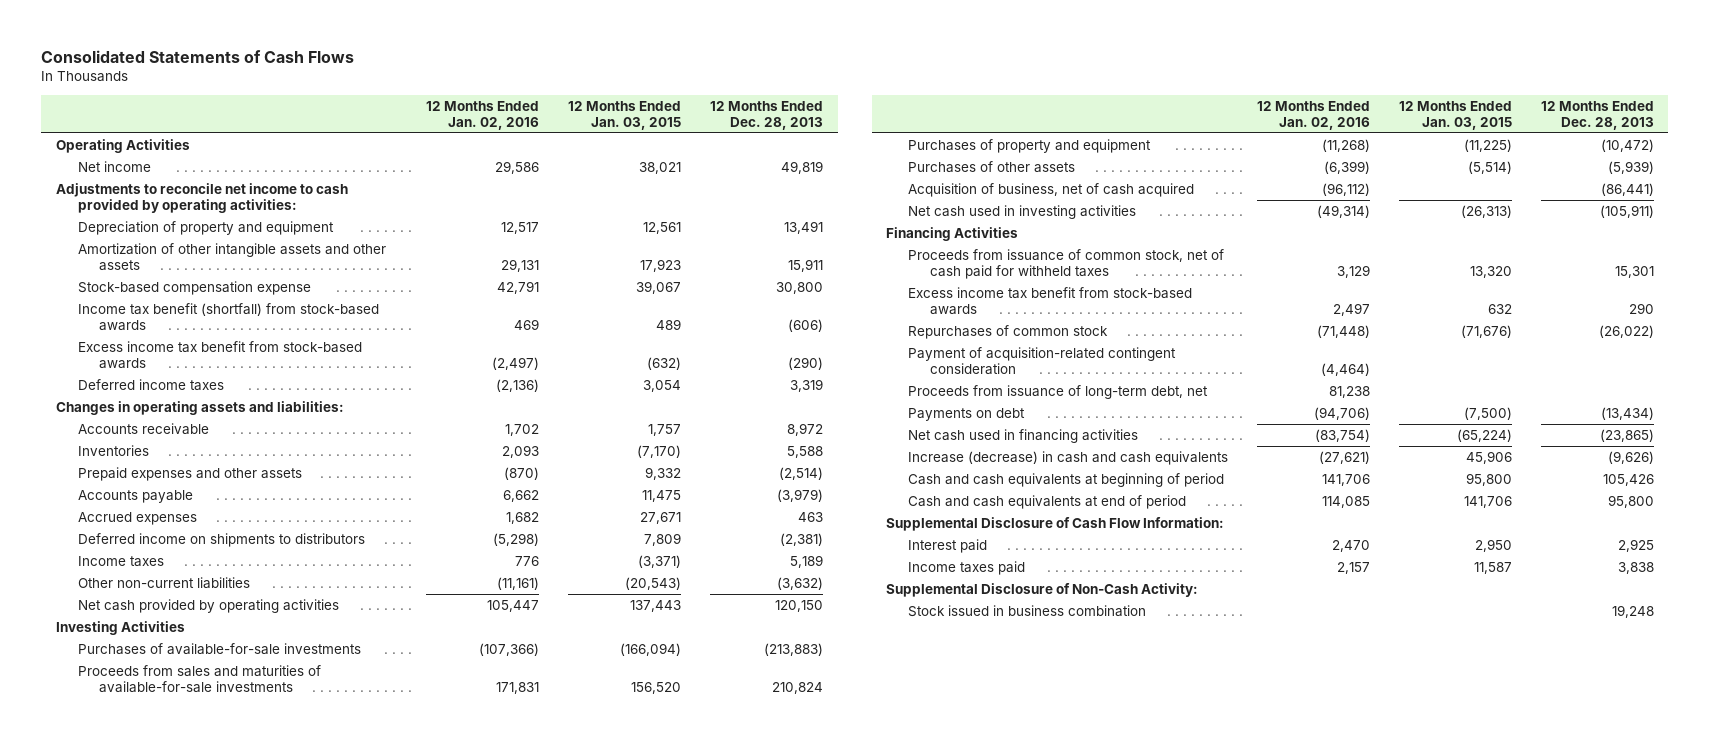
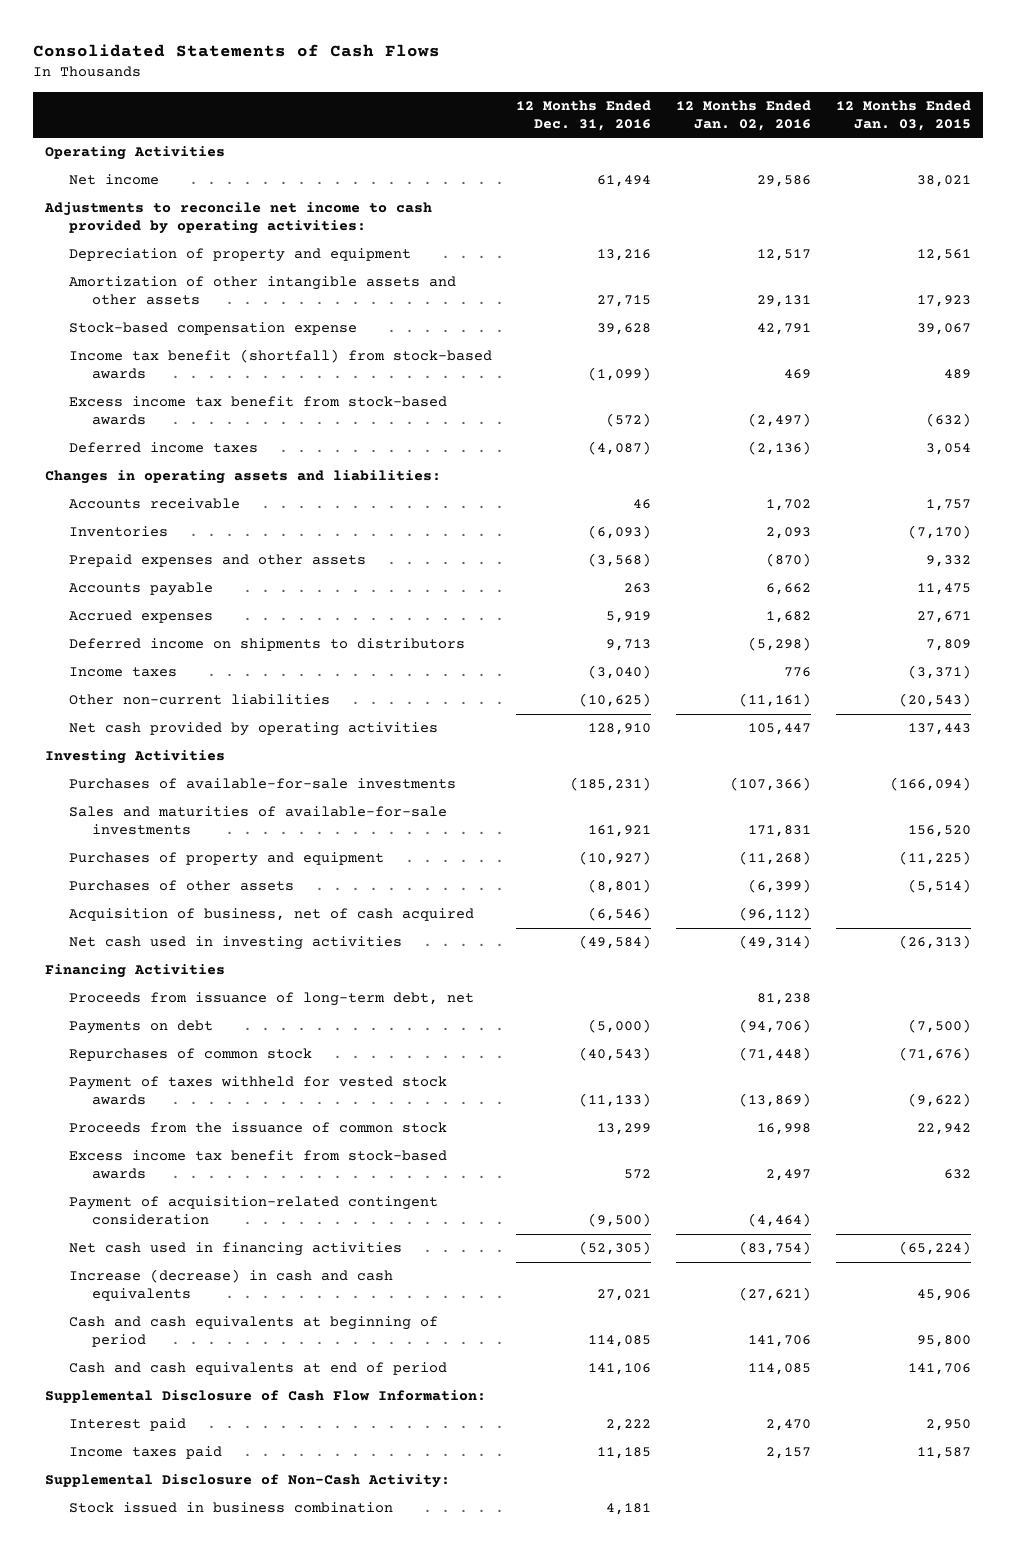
[710,100,824,131] 12 Months Ended Dec. 28, 2013 -> none
none -> [516,99,652,131] 12 Months Ended Dec. 31, 2016
[77,664,321,694] Proceeds from sales and maturities of available-for-sale investments -> [68,806,447,836] Sales and maturities of available-for-sale investments
[908,248,1225,280] Proceeds from issuance of common stock, net of cash paid for withheld taxes -> none
[908,324,1109,339] Repurchases of common stock -> [68,1048,312,1062] Repurchases of common stock
none -> [68,1076,447,1106] Payment of taxes withheld for vested stock awards
none -> [68,1122,447,1134] Proceeds from the issuance of common stock
[908,286,1193,316] Excess income tax benefit from stock-based awards -> [68,1150,447,1180] Excess income tax benefit from stock-based awards
[908,346,1177,376] Payment of acquisition-related contingent consideration -> [68,1196,438,1226] Payment of acquisition-related contingent consideration

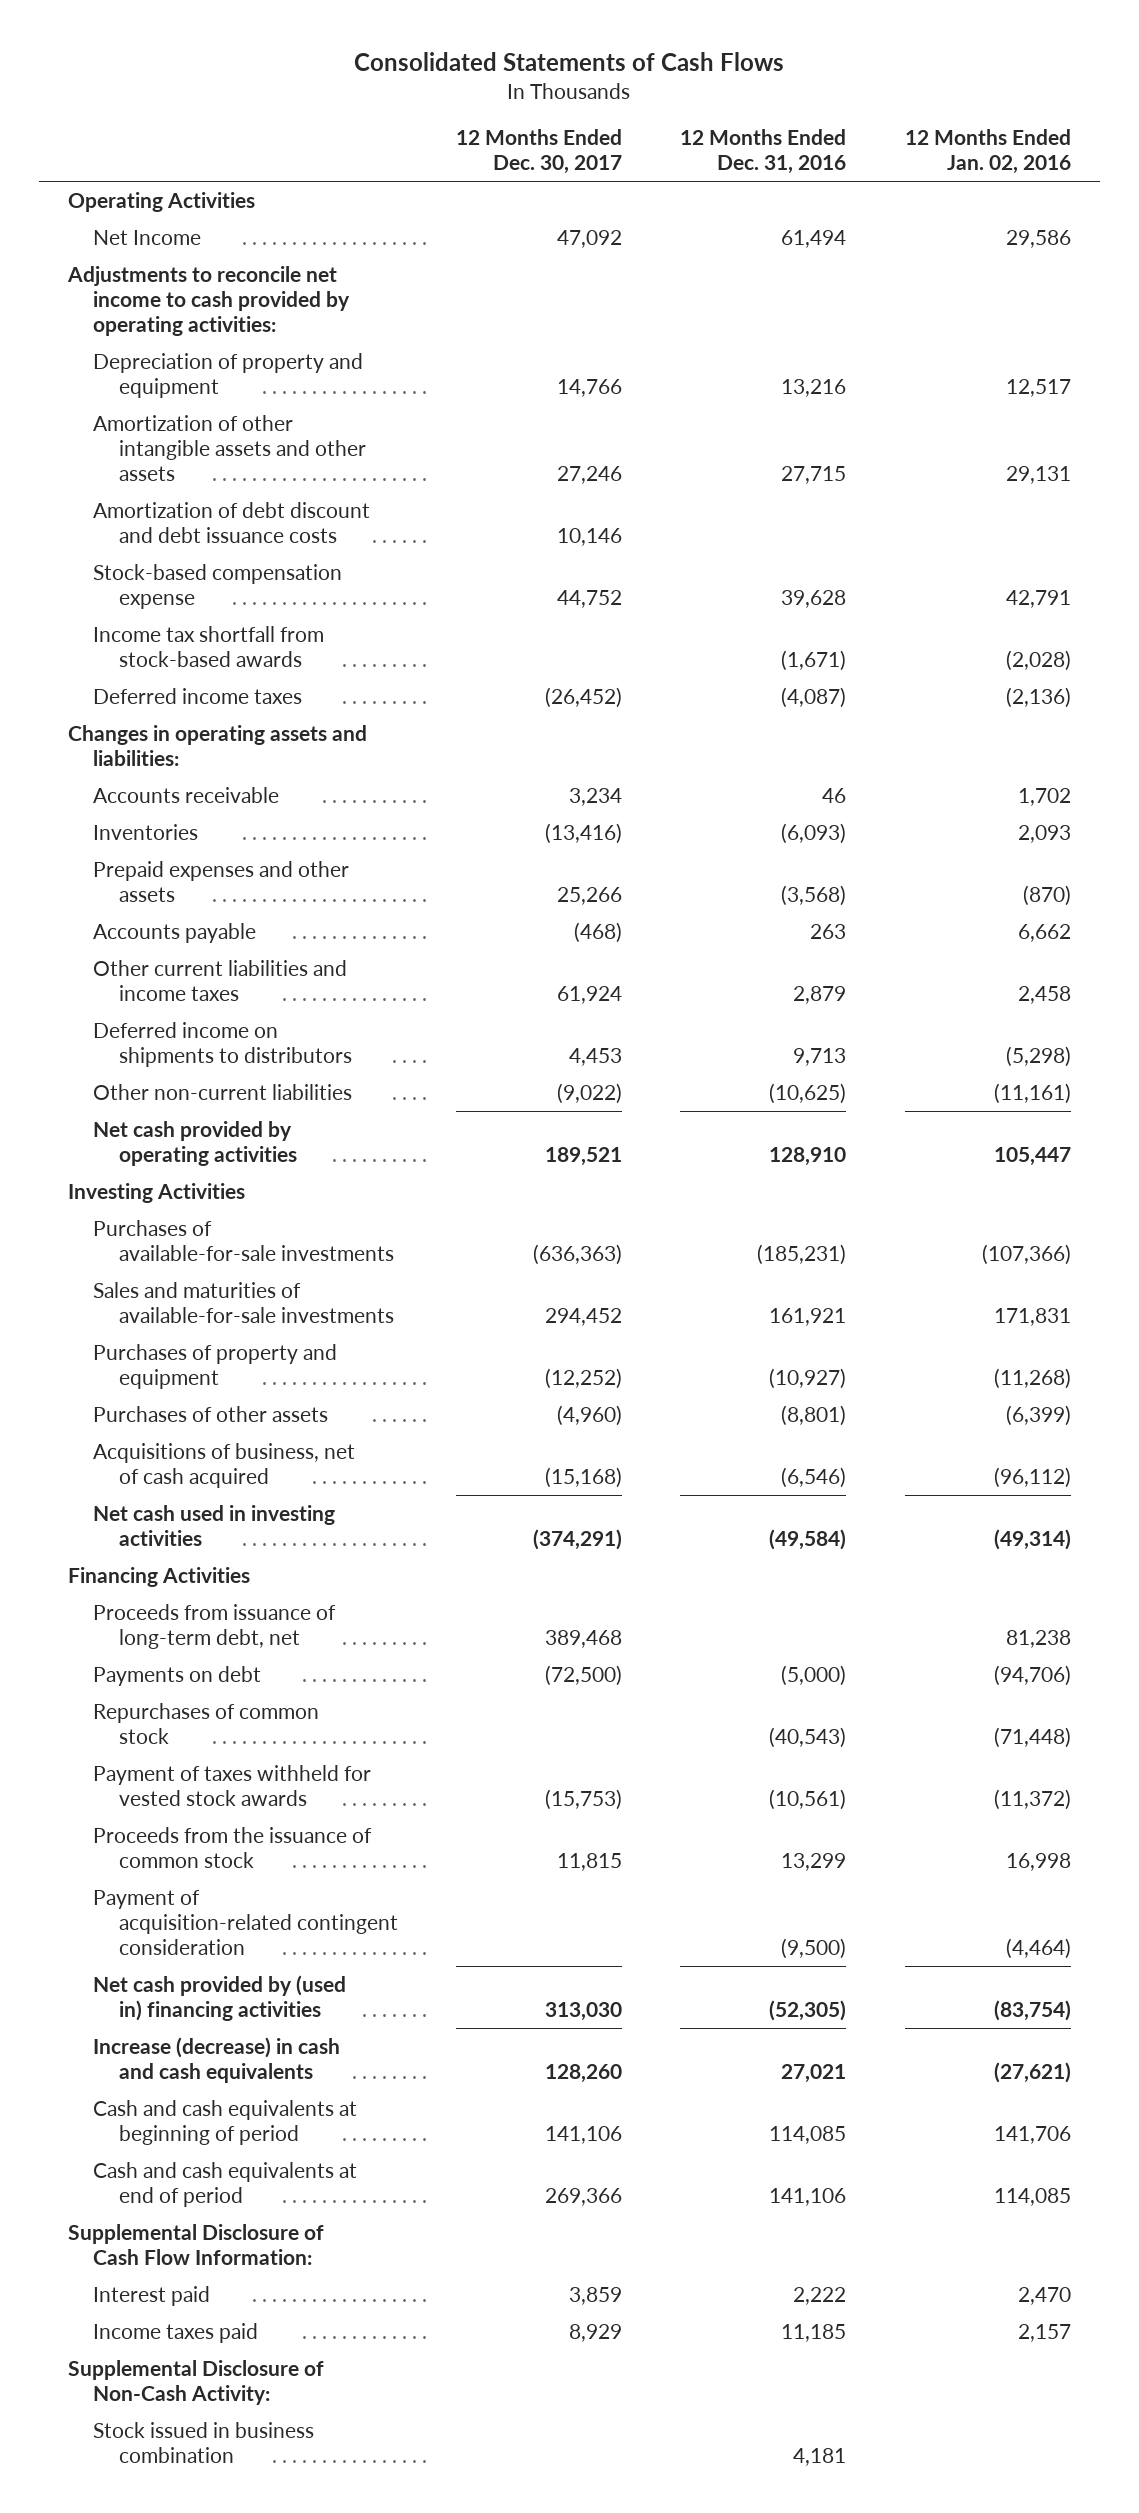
[835,99,971,131] 12 Months Ended Jan. 03, 2015 -> none
none -> [456,129,623,175] 12 Months Ended Dec. 30, 2017
[68,174,159,186] Net income -> [93,230,202,246] Net Income
none -> [93,502,371,543] Amortization of debt discount and debt issuance costs
[68,396,447,426] Excess income tax benefit from stock-based awards -> none
[68,349,492,380] Income tax benefit (shortfall) from stock-based awards -> [93,626,325,667] Income tax shortfall from stock-based awards
[588,367,652,382] (1,099) -> [781,649,847,671] (1,671)
[784,369,812,380] 469 -> [1005,649,1071,671] (2,028)
[68,610,213,624] Accrued expenses -> none
none -> [93,960,348,1001] Other current liabilities and income taxes
[68,667,177,678] Income taxes -> none
[68,908,474,922] Acquisition of business, net of cash acquired -> [93,1443,356,1488] Acquisitions of business, net of cash acquired
[579,1093,652,1108] (11,133) -> [769,1788,847,1810] (10,561)
[739,1093,812,1108] (13,869) -> [993,1788,1071,1810] (11,372)
[68,1150,447,1180] Excess income tax benefit from stock-based awards -> none
[68,1242,402,1257] Net cash used in financing activities -> [93,1975,347,2021] Net cash provided by (used in) financing activities

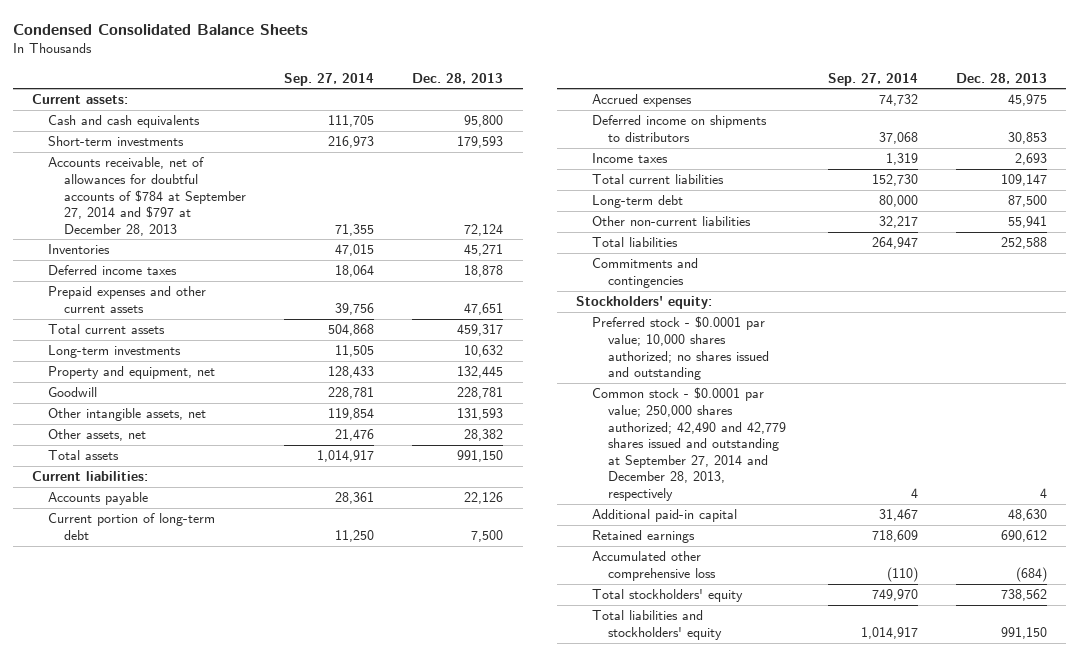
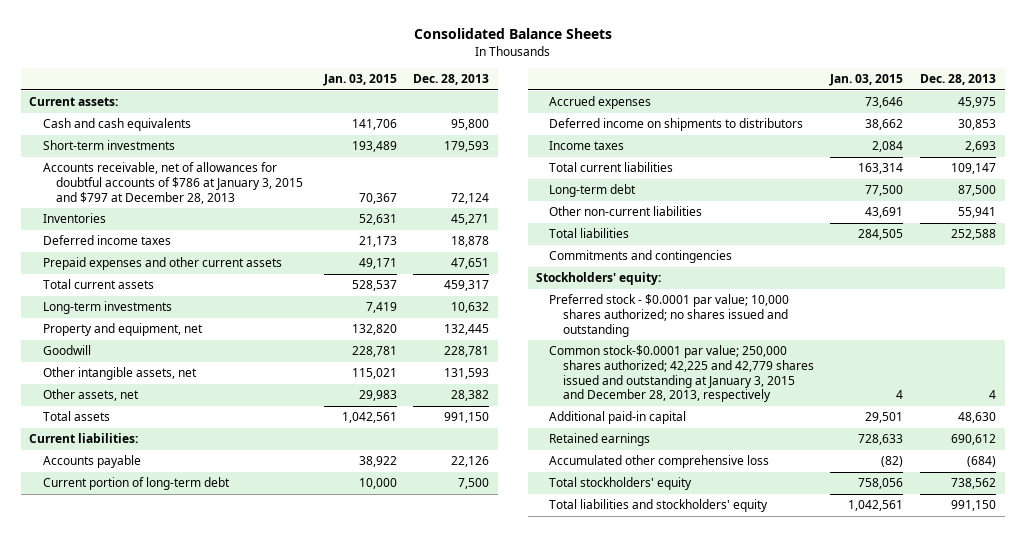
[13,23,309,35] Condensed Consolidated Balance Sheets -> [413,28,612,40] Consolidated Balance Sheets
[284,72,375,86] Sep. 27, 2014 -> none
none -> [322,74,397,87] Jan. 03, 2015
[48,157,246,236] Accounts receivable, net of allowances for doubtful accounts of $784 at September 27, 2014 and $797 at December 28, 2013 -> [42,162,303,204] Accounts receivable, net of allowances for doubtful accounts of $786 at January 3, 2015 and $797 at December 28, 2013
[591,387,786,501] Common stock - $0.0001 par value; 250,000 shares authorized; 42,490 and 42,779 shares issued and outstanding at September 27, 2014 and December 28, 2013, respectively -> [549,345,814,403] Common stock-$0.0001 par value; 250,000 shares authorized; 42,225 and 42,779 shares issued and outstanding at January 3, 2015 and December 28, 2013, respectively

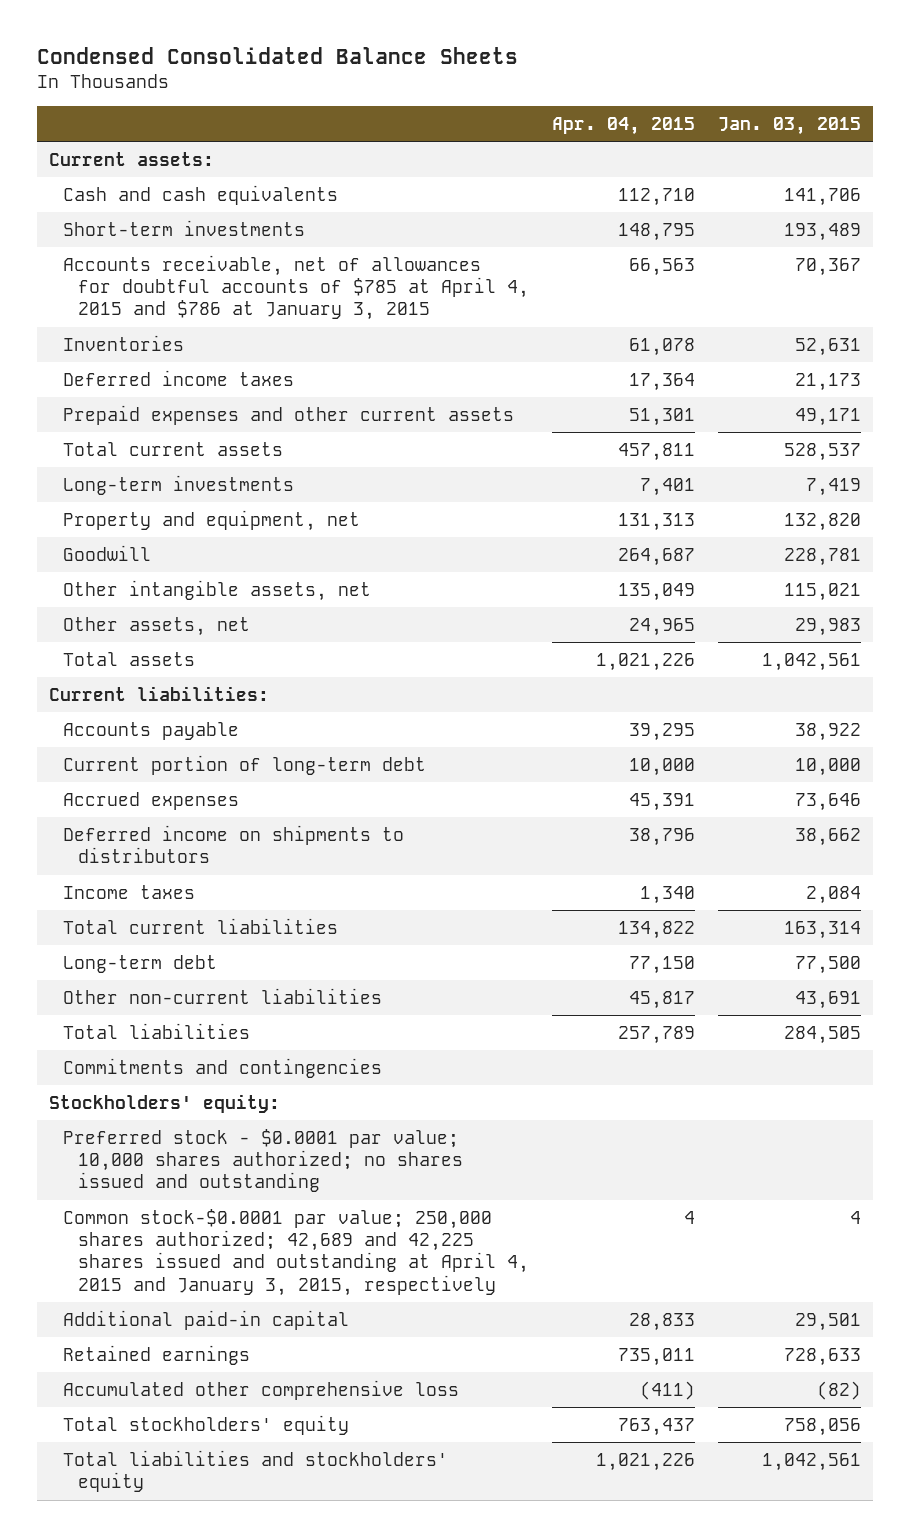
[413,28,612,40] Consolidated Balance Sheets -> [36,47,518,65] Condensed Consolidated Balance Sheets
[413,74,490,86] Dec. 28, 2013 -> none
none -> [552,116,696,135] Apr. 04, 2015
[42,162,303,204] Accounts receivable, net of allowances for doubtful accounts of $786 at January 3, 2015 and $797 at December 28, 2013 -> [63,254,530,321] Accounts receivable, net of allowances for doubtful accounts of $785 at April 4, 2015 and $786 at January 3, 2015
[549,345,814,403] Common stock-$0.0001 par value; 250,000 shares authorized; 42,225 and 42,779 shares issued and outstanding at January 3, 2015 and December 28, 2013, respectively -> [63,1208,530,1296] Common stock-$0.0001 par value; 250,000 shares authorized; 42,689 and 42,225 shares issued and outstanding at April 4, 2015 and January 3, 2015, respectively

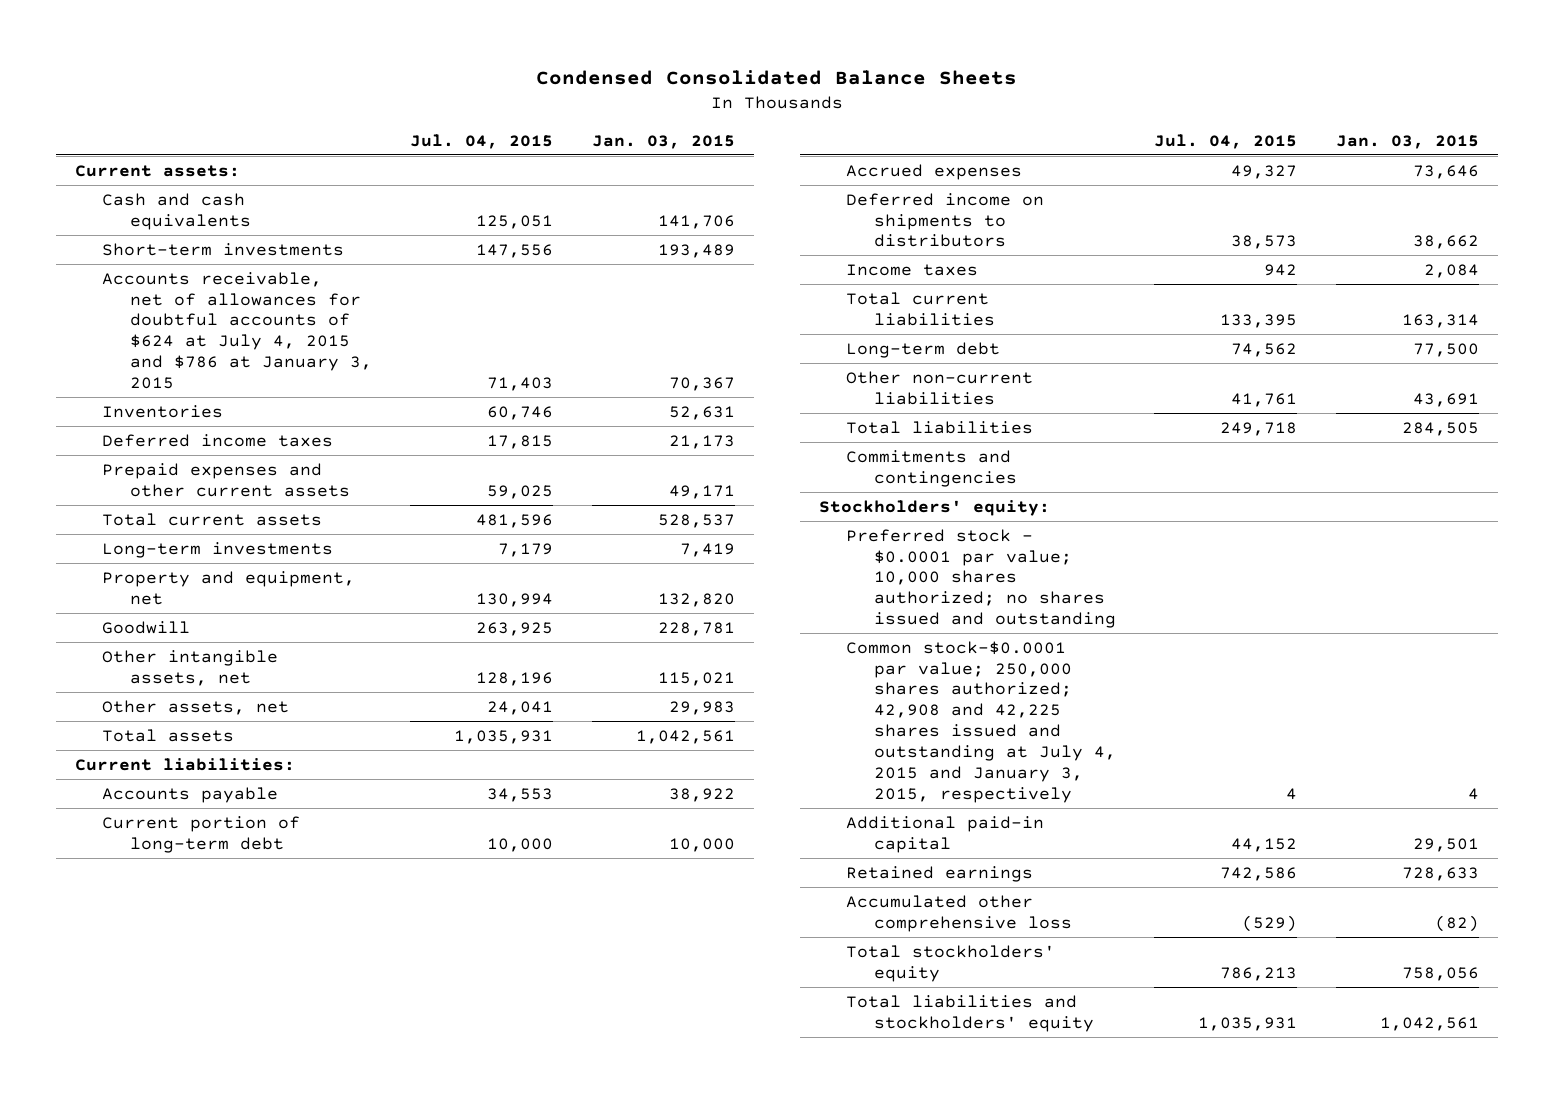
[552,116,696,135] Apr. 04, 2015 -> none
none -> [410,133,554,149] Jul. 04, 2015
[63,254,530,321] Accounts receivable, net of allowances for doubtful accounts of $785 at April 4, 2015 and $786 at January 3, 2015 -> [102,271,372,390] Accounts receivable, net of allowances for doubtful accounts of $624 at July 4, 2015 and $786 at January 3, 2015
[63,1208,530,1296] Common stock-$0.0001 par value; 250,000 shares authorized; 42,689 and 42,225 shares issued and outstanding at April 4, 2015 and January 3, 2015, respectively -> [846,640,1116,803] Common stock-$0.0001 par value; 250,000 shares authorized; 42,908 and 42,225 shares issued and outstanding at July 4, 2015 and January 3, 2015, respectively

